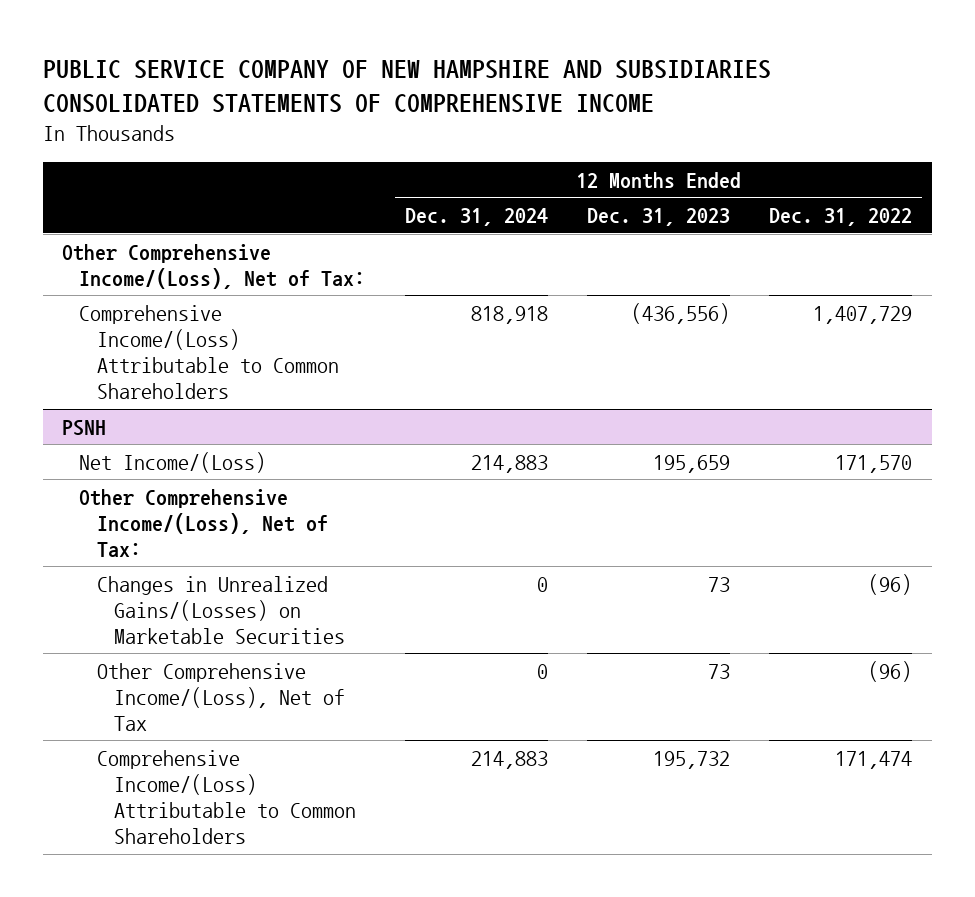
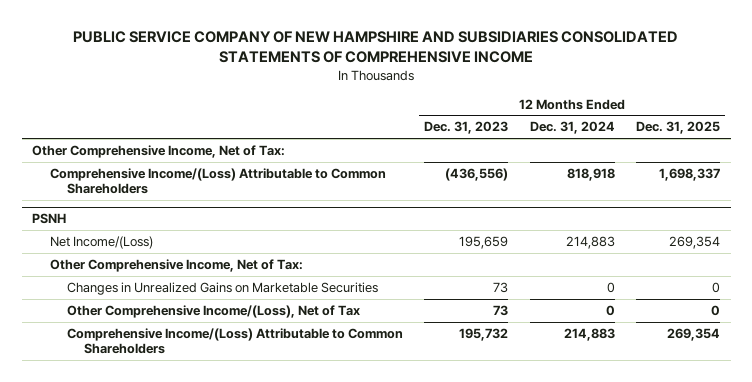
[769,208,913,227] Dec. 31, 2022 -> none
none -> [635,121,720,135] Dec. 31, 2025
[62,243,366,289] Other Comprehensive Income/(Loss), Net of Tax: -> [32,144,286,158] Other Comprehensive Income, Net of Tax:
[79,488,328,557] Other Comprehensive Income/(Loss), Net of Tax: -> [49,258,303,272] Other Comprehensive Income, Net of Tax:
[96,575,345,644] Changes in Unrealized Gains/(Losses) on Marketable Securities -> [66,281,378,295] Changes in Unrealized Gains on Marketable Securities

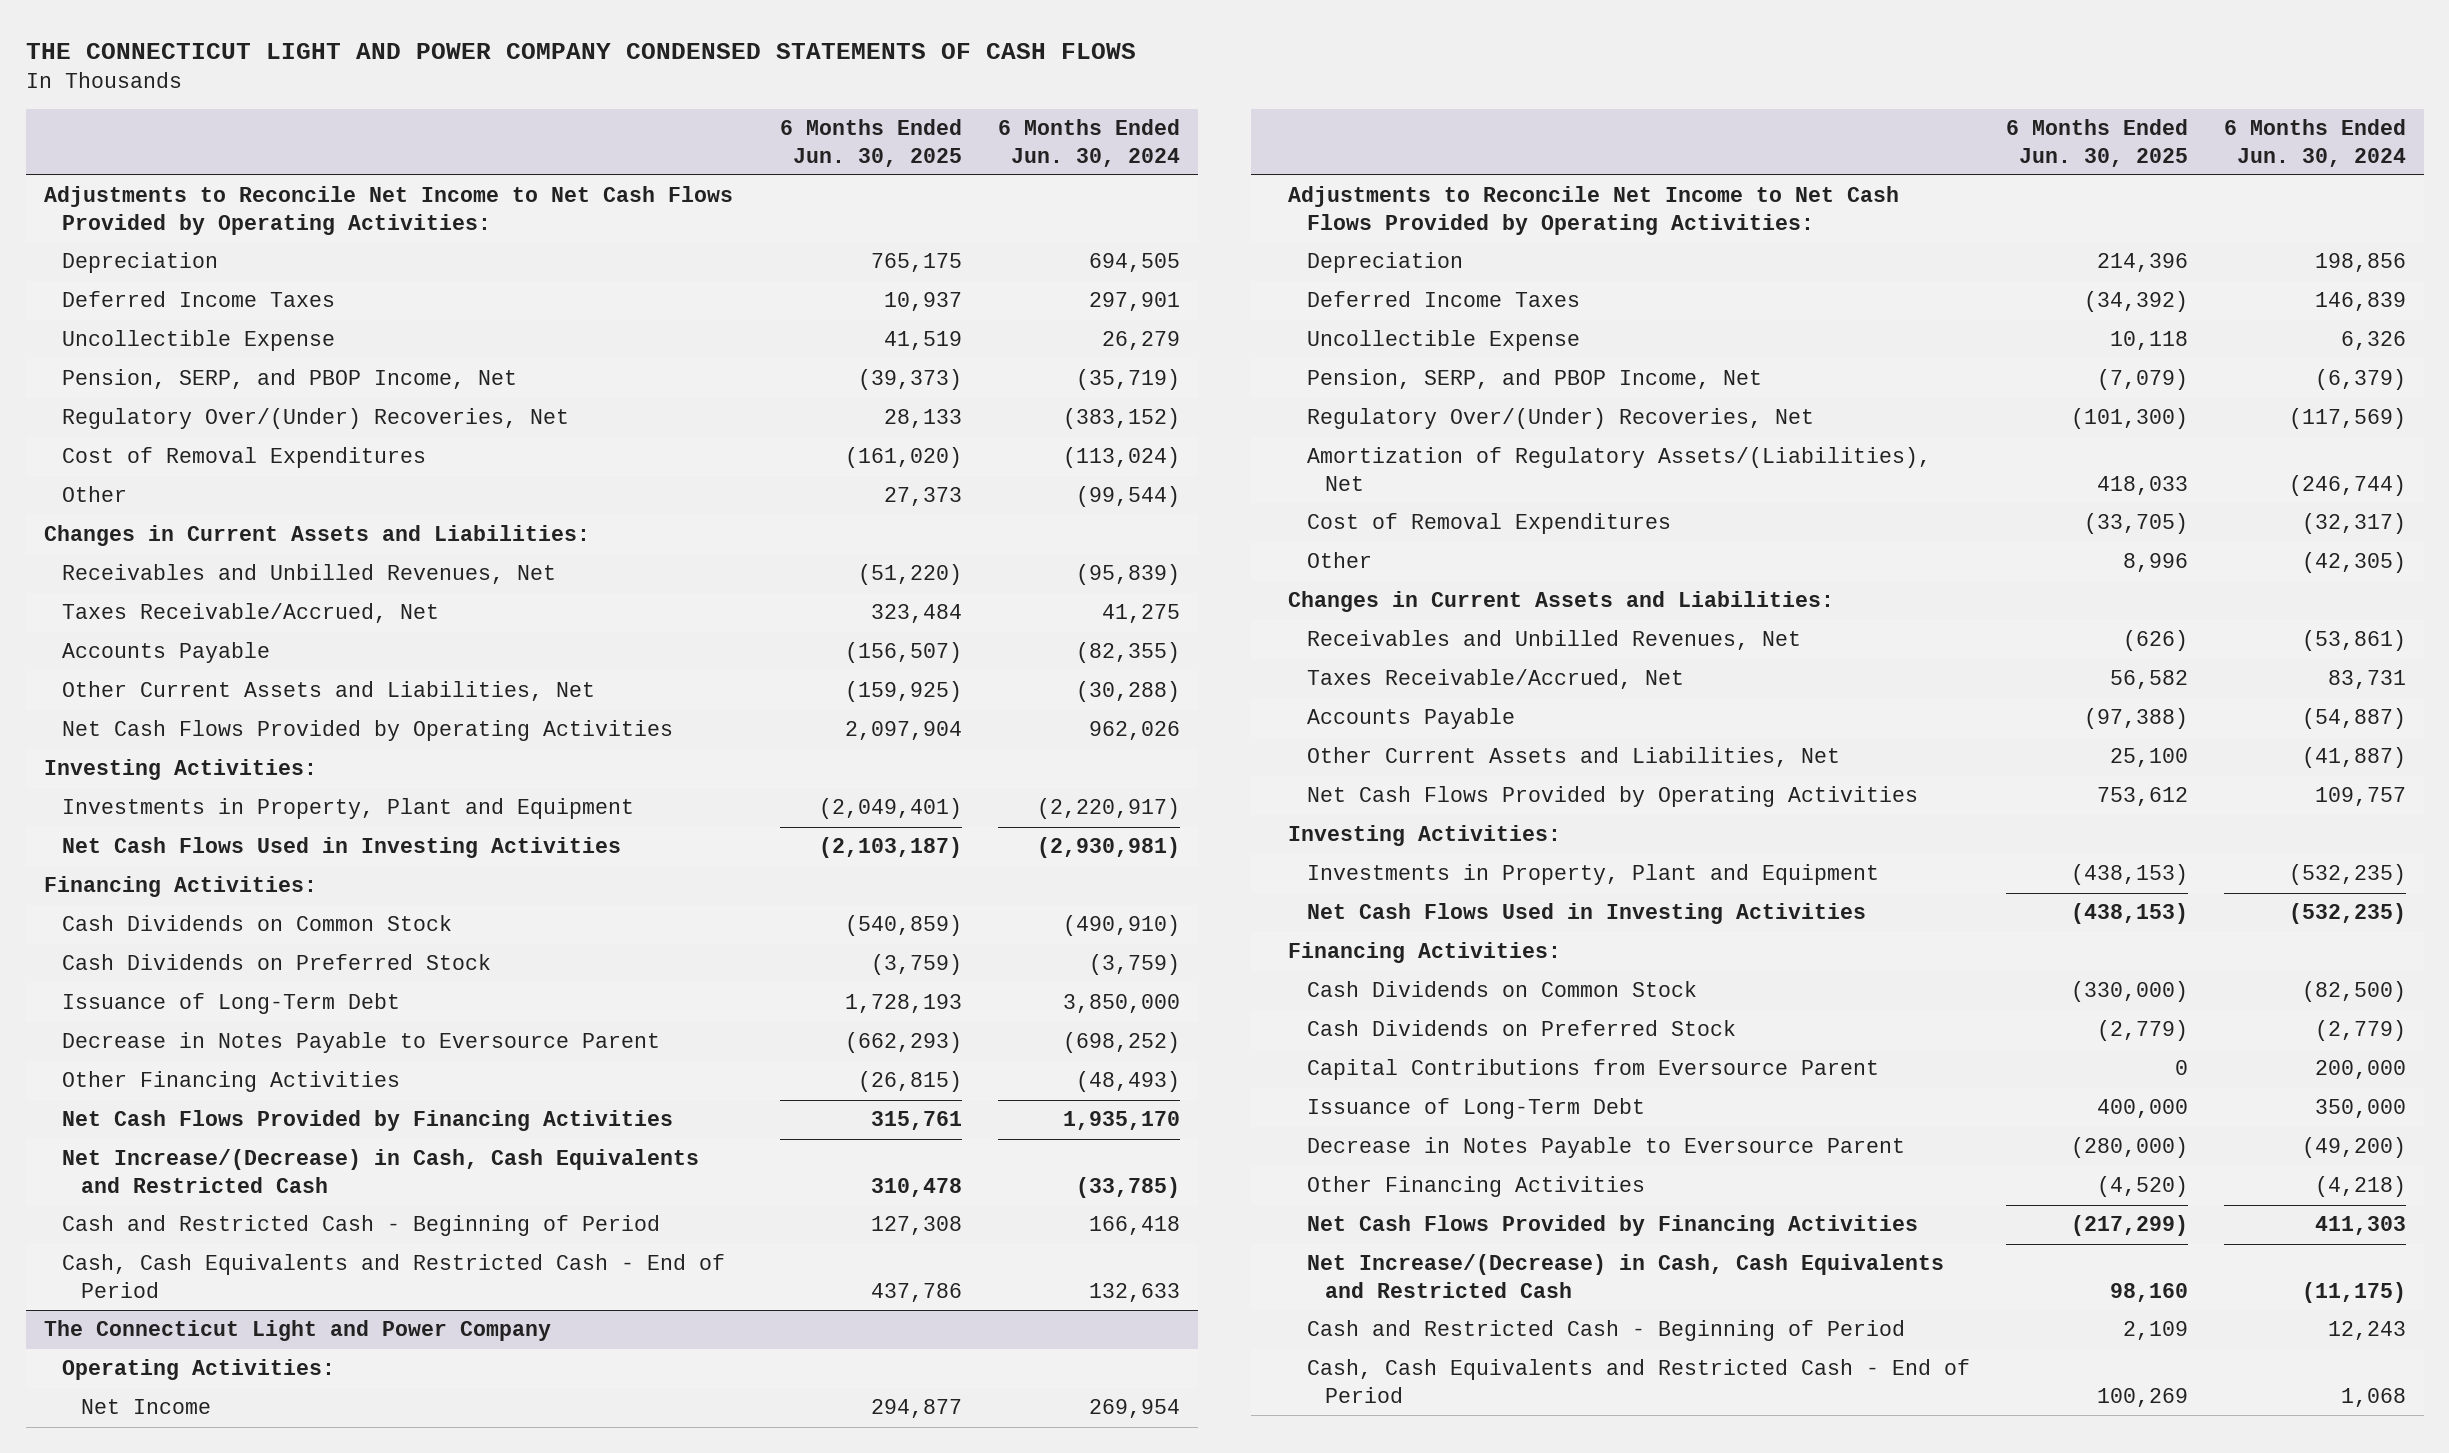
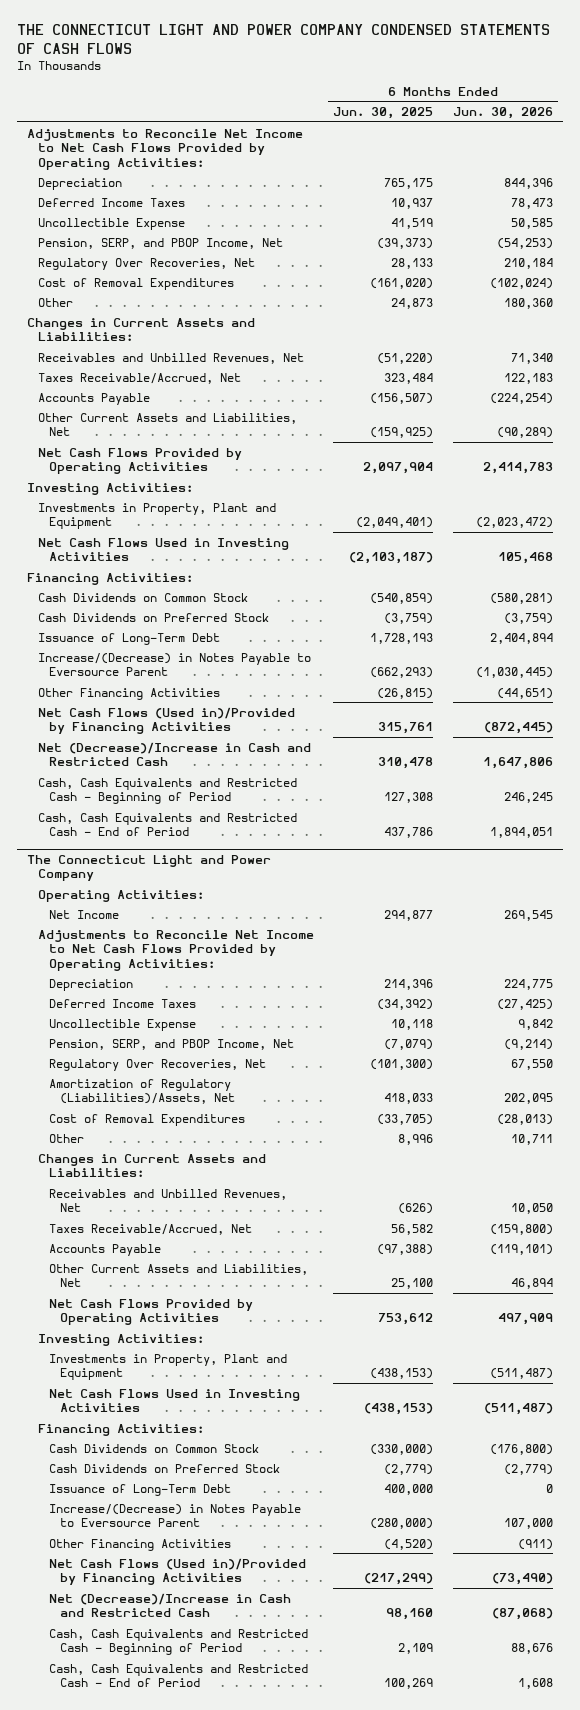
[998,119,1181,167] 6 Months Ended Jun. 30, 2024 -> none
none -> [452,106,553,119] Jun. 30, 2026
[62,408,570,430] Regulatory Over/(Under) Recoveries, Net -> [37,257,255,270] Regulatory Over Recoveries, Net
[884,487,963,507] 27,373 -> [391,297,434,309] 24,873
[62,1032,661,1054] Decrease in Notes Payable to Eversource Parent -> [37,652,311,677] Increase/(Decrease) in Notes Payable to Eversource Parent
[62,1110,674,1132] Net Cash Flows Provided by Financing Activities -> [37,706,295,735] Net Cash Flows (Used in)/Provided by Financing Activities
[62,1149,700,1193] Net Increase/(Decrease) in Cash, Cash Equivalents and Restricted Cash -> [37,741,311,767] Net (Decrease)/Increase in Cash and Restricted Cash
[62,1215,661,1237] Cash and Restricted Cash - Beginning of Period -> [37,777,297,805] Cash, Cash Equivalents and Restricted Cash - Beginning of Period
[1306,408,1814,430] Regulatory Over/(Under) Recoveries, Net -> [48,1058,266,1071] Regulatory Over Recoveries, Net
[1306,447,1931,491] Amortization of Regulatory Assets/(Liabilities), Net -> [48,1078,235,1105] Amortization of Regulatory (Liabilities)/Assets, Net
[1306,1059,1879,1081] Capital Contributions from Eversource Parent -> none
[1306,1137,1905,1159] Decrease in Notes Payable to Eversource Parent -> [48,1503,301,1528] Increase/(Decrease) in Notes Payable to Eversource Parent
[1306,1215,1918,1237] Net Cash Flows Provided by Financing Activities -> [48,1557,306,1586] Net Cash Flows (Used in)/Provided by Financing Activities
[1306,1254,1944,1298] Net Increase/(Decrease) in Cash, Cash Equivalents and Restricted Cash -> [48,1592,291,1618] Net (Decrease)/Increase in Cash and Restricted Cash
[1306,1320,1905,1342] Cash and Restricted Cash - Beginning of Period -> [48,1628,308,1656] Cash, Cash Equivalents and Restricted Cash - Beginning of Period

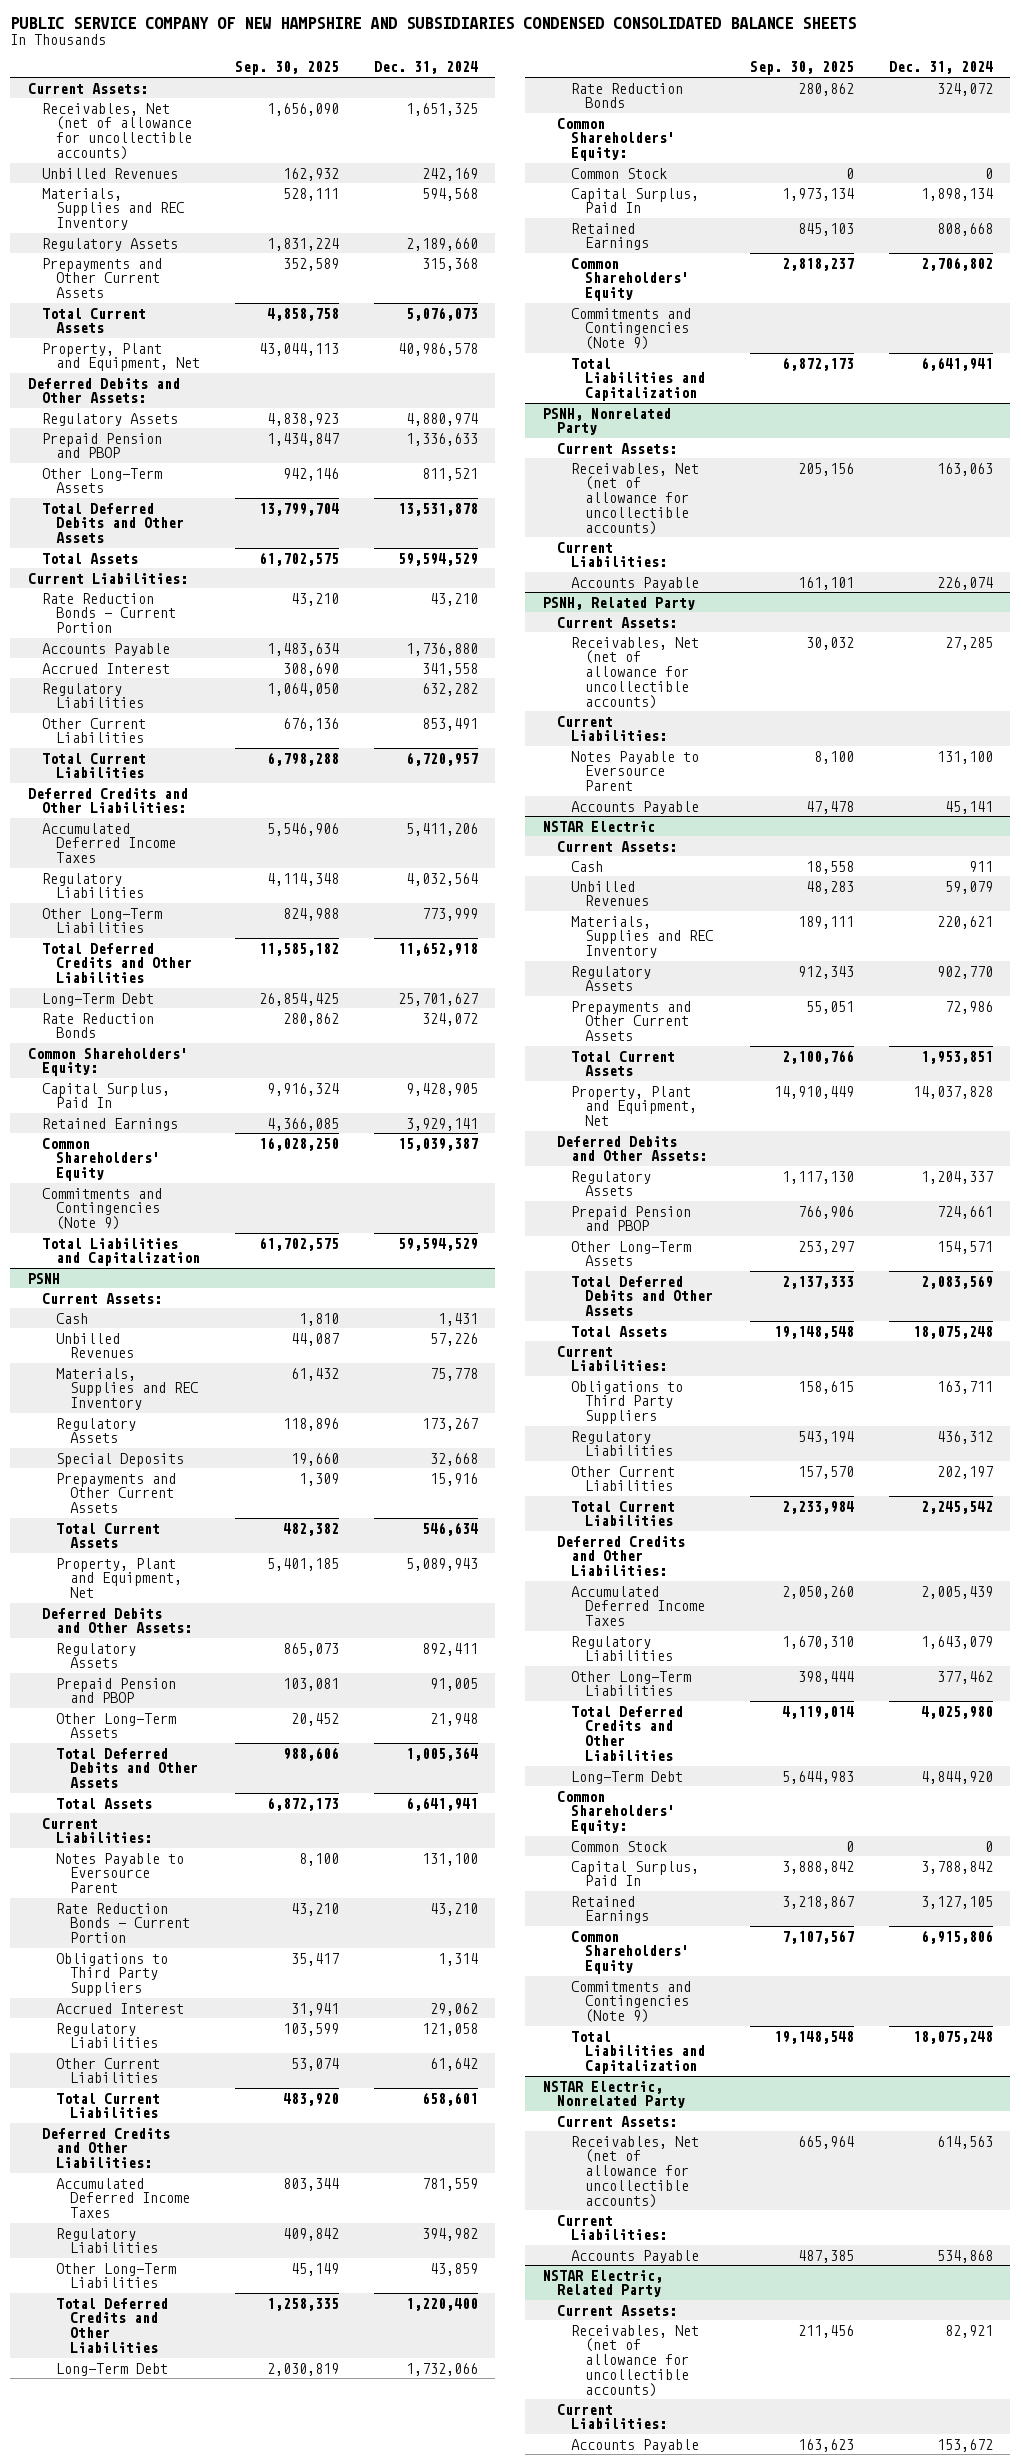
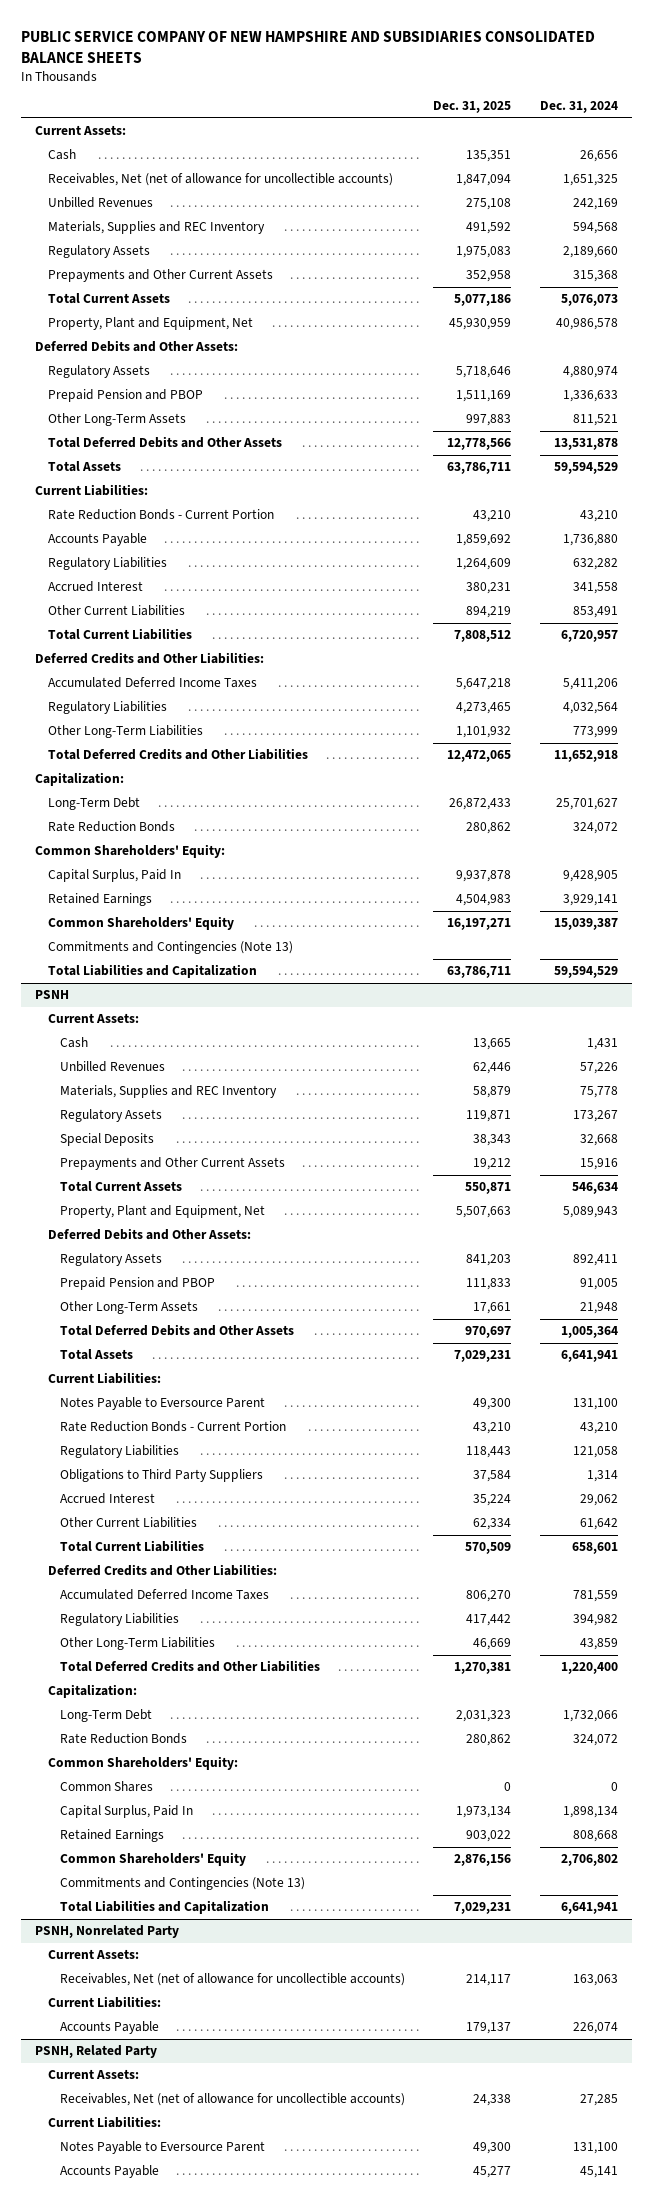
[10,16,857,29] PUBLIC SERVICE COMPANY OF NEW HAMPSHIRE AND SUBSIDIARIES CONDENSED CONSOLIDATED BALANCE SHEETS -> [21,30,596,63] PUBLIC SERVICE COMPANY OF NEW HAMPSHIRE AND SUBSIDIARIES CONSOLIDATED BALANCE SHEETS
[235,61,340,76] Sep. 30, 2025 -> none
none -> [433,101,512,114] Dec. 31, 2025
none -> [47,149,76,161] Cash
[41,662,170,674] Accrued Interest -> [47,581,143,593] Accrued Interest
none -> [35,772,125,787] Capitalization:
[41,1187,162,1231] Commitments and Contingencies (Note 9) -> [47,941,293,955] Commitments and Contingencies (Note 13)
[56,2022,159,2049] Regulatory Liabilities -> [60,1445,180,1459] Regulatory Liabilities
none -> [47,1684,137,1699] Capitalization:
[571,167,668,179] Common Stock -> [60,1781,154,1793] Common Shares
[571,307,692,351] Commitments and Contingencies (Note 9) -> [60,1877,306,1891] Commitments and Contingencies (Note 13)
[542,820,655,832] NSTAR Electric -> none
[556,840,677,852] Current Assets: -> none
[571,860,604,872] Cash -> none
[571,880,650,907] Unbilled Revenues -> none
[571,915,714,959] Materials, Supplies and REC Inventory -> none
[571,965,652,992] Regulatory Assets -> none
[571,1000,692,1042] Prepayments and Other Current Assets -> none
[571,1050,676,1077] Total Current Assets -> none
[571,1085,698,1127] Property, Plant and Equipment, Net -> none
[556,1135,708,1162] Deferred Debits and Other Assets: -> none
[571,1170,652,1197] Regulatory Assets -> none
[571,1205,692,1232] Prepaid Pension and PBOP -> none
[571,1240,692,1267] Other Long-Term Assets -> none
[571,1275,714,1317] Total Deferred Debits and Other Assets -> none
[571,1325,668,1337] Total Assets -> none
[556,1345,668,1372] Current Liabilities: -> none
[571,1380,684,1425] Obligations to Third Party Suppliers -> none
[571,1430,674,1457] Regulatory Liabilities -> none
[571,1465,676,1492] Other Current Liabilities -> none
[571,1500,676,1527] Total Current Liabilities -> none
[556,1535,685,1577] Deferred Credits and Other Liabilities: -> none
[571,1585,706,1627] Accumulated Deferred Income Taxes -> none
[571,1635,674,1662] Regulatory Liabilities -> none
[571,1670,692,1697] Other Long-Term Liabilities -> none
[571,1705,684,1761] Total Deferred Credits and Other Liabilities -> none
[571,1770,684,1784] Long-Term Debt -> none
[556,1790,676,1835] Common Shareholders' Equity: -> none
[571,1840,668,1852] Common Stock -> none
[571,1860,700,1887] Capital Surplus, Paid In -> none
[571,1895,650,1924] Retained Earnings -> none
[571,1930,690,1975] Common Shareholders' Equity -> none
[571,1980,692,2024] Commitments and Contingencies (Note 9) -> none
[571,2030,706,2075] Total Liabilities and Capitalization -> none
[542,2080,685,2109] NSTAR Electric, Nonrelated Party -> none
[556,2115,677,2127] Current Assets: -> none
[571,2135,700,2208] Receivables, Net (net of allowance for uncollectible accounts) -> none
[556,2214,668,2241] Current Liabilities: -> none
[571,2249,700,2263] Accounts Payable -> none
[542,2269,663,2298] NSTAR Electric, Related Party -> none
[556,2304,677,2316] Current Assets: -> none
[571,2324,700,2397] Receivables, Net (net of allowance for uncollectible accounts) -> none
[556,2403,668,2430] Current Liabilities: -> none
[571,2438,700,2452] Accounts Payable -> none

